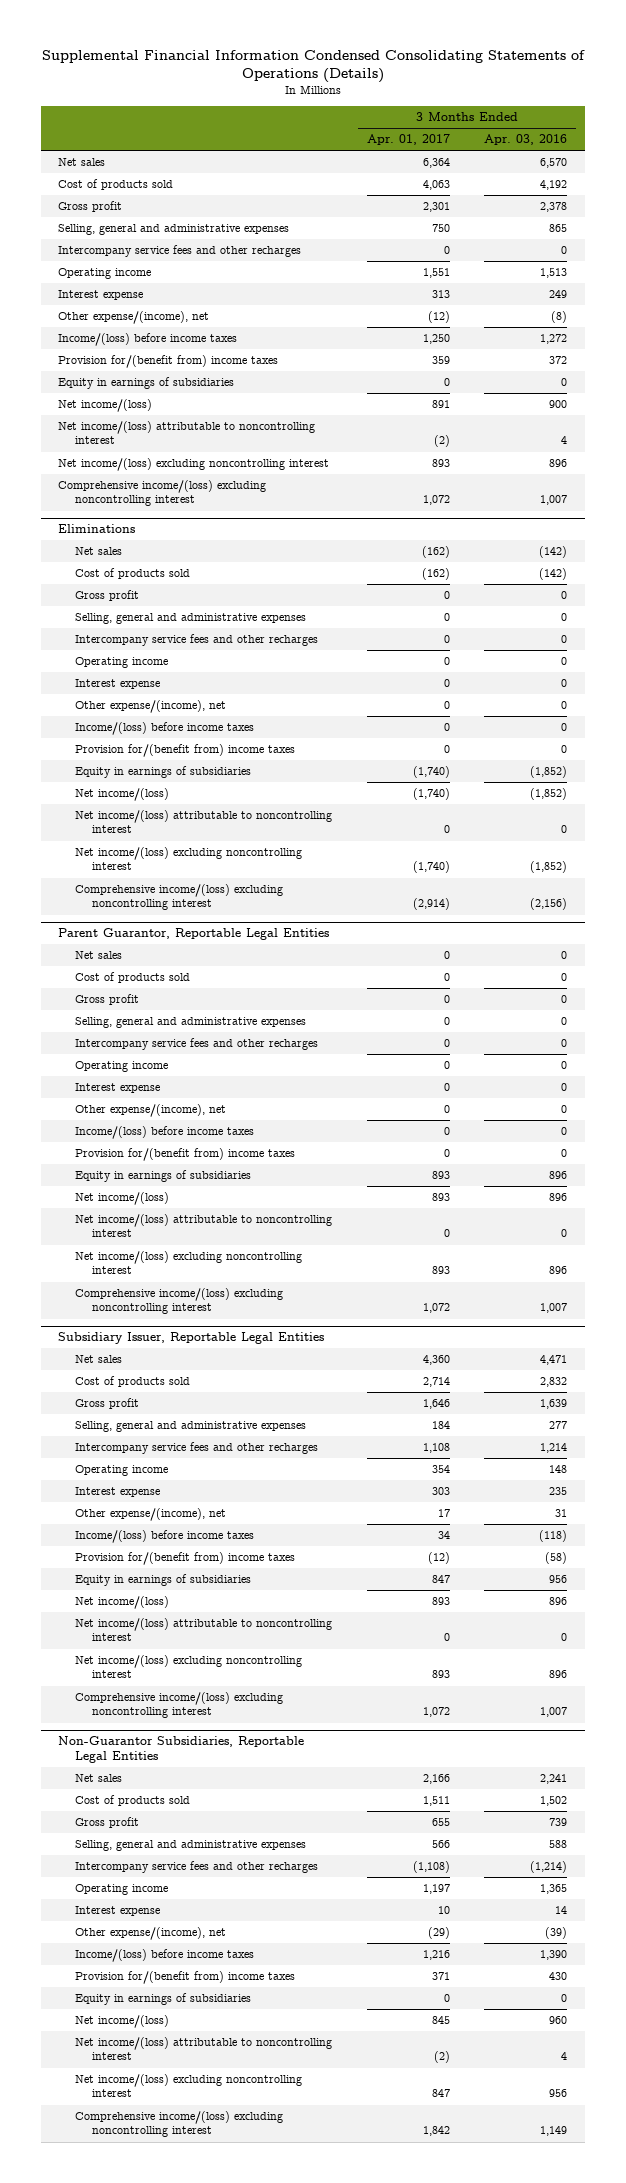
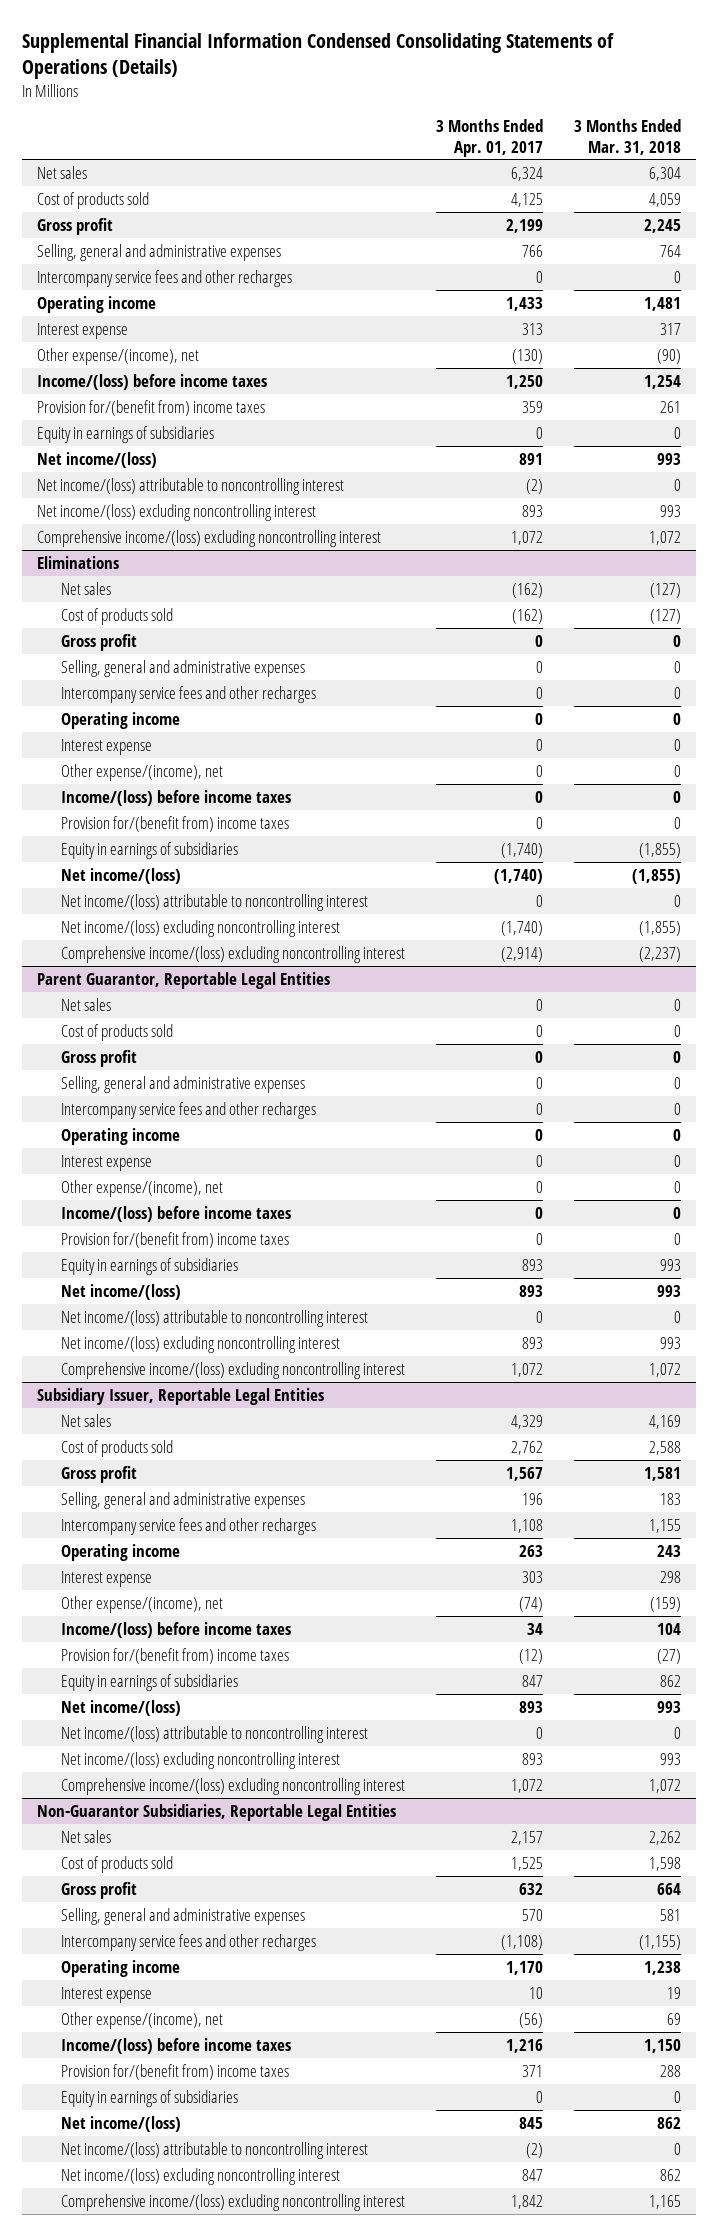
[484,134,568,146] Apr. 03, 2016 -> none
none -> [573,119,681,155] 3 Months Ended Mar. 31, 2018
[422,158,450,169] 6,364 -> [510,166,543,181] 6,324
[422,180,450,191] 4,063 -> [510,192,543,207] 4,125
[422,202,450,213] 2,301 -> [505,218,543,233] 2,199
[431,224,450,233] 750 -> [521,244,543,257] 766
[422,268,450,279] 1,551 -> [505,296,543,311] 1,433
[427,311,450,324] (12) -> [511,348,543,364] (130)
[422,1355,450,1366] 4,360 -> [510,1414,543,1429] 4,329
[422,1377,450,1388] 2,714 -> [510,1440,543,1455] 2,762
[422,1399,450,1410] 1,646 -> [505,1466,543,1481] 1,567
[431,1421,450,1430] 184 -> [521,1492,543,1505] 196
[431,1465,450,1474] 354 -> [518,1544,543,1557] 263
[437,1509,450,1518] 17 -> [518,1596,543,1612] (74)
[422,1774,450,1785] 2,166 -> [510,1830,543,1845] 2,157
[422,1796,450,1807] 1,511 -> [510,1856,543,1871] 1,525
[431,1818,450,1827] 655 -> [518,1882,543,1895] 632
[431,1840,450,1849] 566 -> [521,1908,543,1921] 570
[422,1884,450,1895] 1,197 -> [505,1960,543,1975] 1,170
[427,1927,450,1940] (29) -> [518,2012,543,2028] (56)

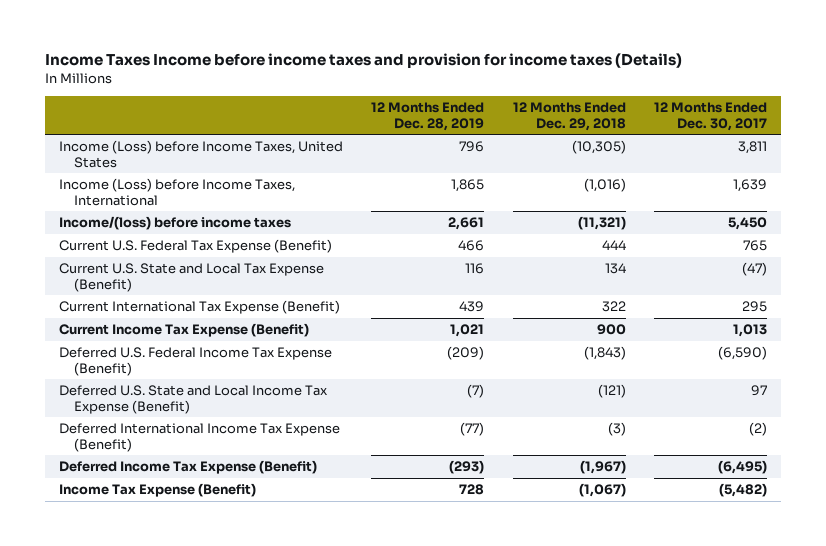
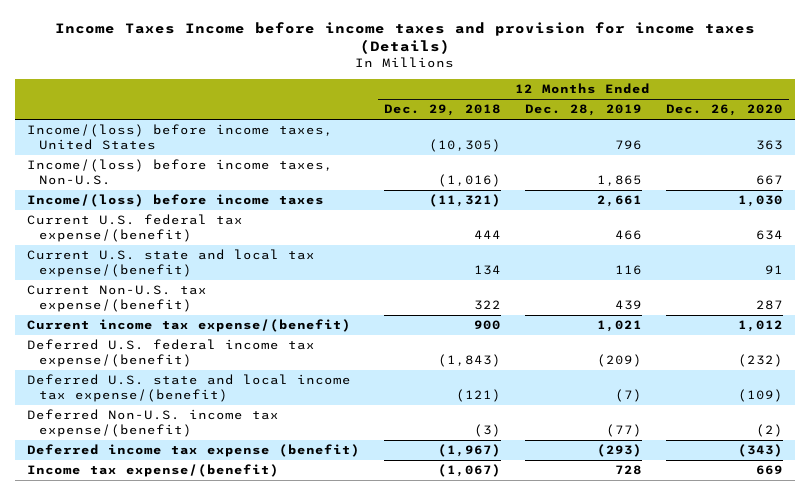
[653,102,767,131] 12 Months Ended Dec. 30, 2017 -> none
none -> [666,104,784,117] Dec. 26, 2020
[59,140,344,168] Income (Loss) before Income Taxes, United States -> [26,124,333,151] Income/(loss) before income taxes, United States
[59,178,296,206] Income (Loss) before Income Taxes, International -> [26,159,333,186] Income/(loss) before income taxes, Non-U.S.
[59,239,333,254] Current U.S. Federal Tax Expense (Benefit) -> [26,214,243,243] Current U.S. federal tax expense/(benefit)
[59,263,325,292] Current U.S. State and Local Tax Expense (Benefit) -> [26,249,315,278] Current U.S. state and local tax expense/(benefit)
[59,300,341,315] Current International Tax Expense (Benefit) -> [26,285,207,313] Current Non-U.S. tax expense/(benefit)
[59,323,310,338] Current Income Tax Expense (Benefit) -> [26,319,351,333] Current income tax expense/(benefit)
[59,347,333,376] Deferred U.S. Federal Income Tax Expense (Benefit) -> [26,339,315,368] Deferred U.S. federal income tax expense/(benefit)
[59,385,329,414] Deferred U.S. State and Local Income Tax Expense (Benefit) -> [26,374,351,403] Deferred U.S. state and local income tax expense/(benefit)
[59,423,341,452] Deferred International Income Tax Expense (Benefit) -> [26,409,279,438] Deferred Non-U.S. income tax expense/(benefit)
[59,460,318,475] Deferred Income Tax Expense (Benefit) -> [26,444,360,458] Deferred income tax expense (benefit)
[59,483,257,498] Income Tax Expense (Benefit) -> [26,464,279,478] Income tax expense/(benefit)

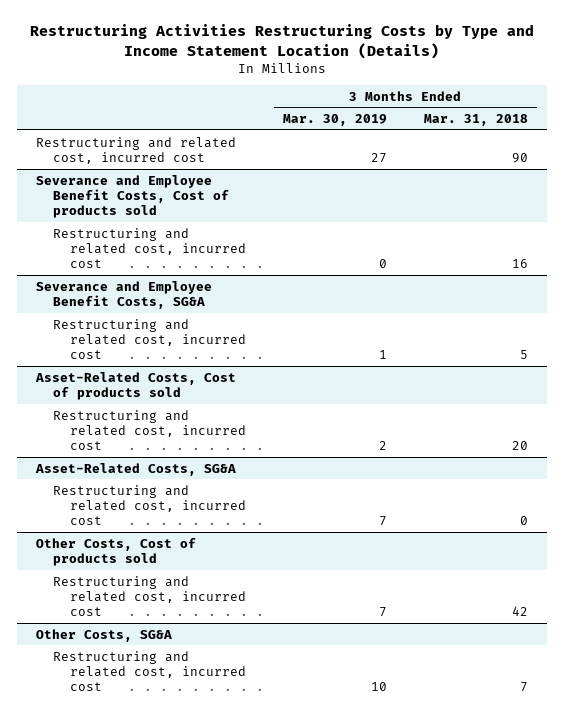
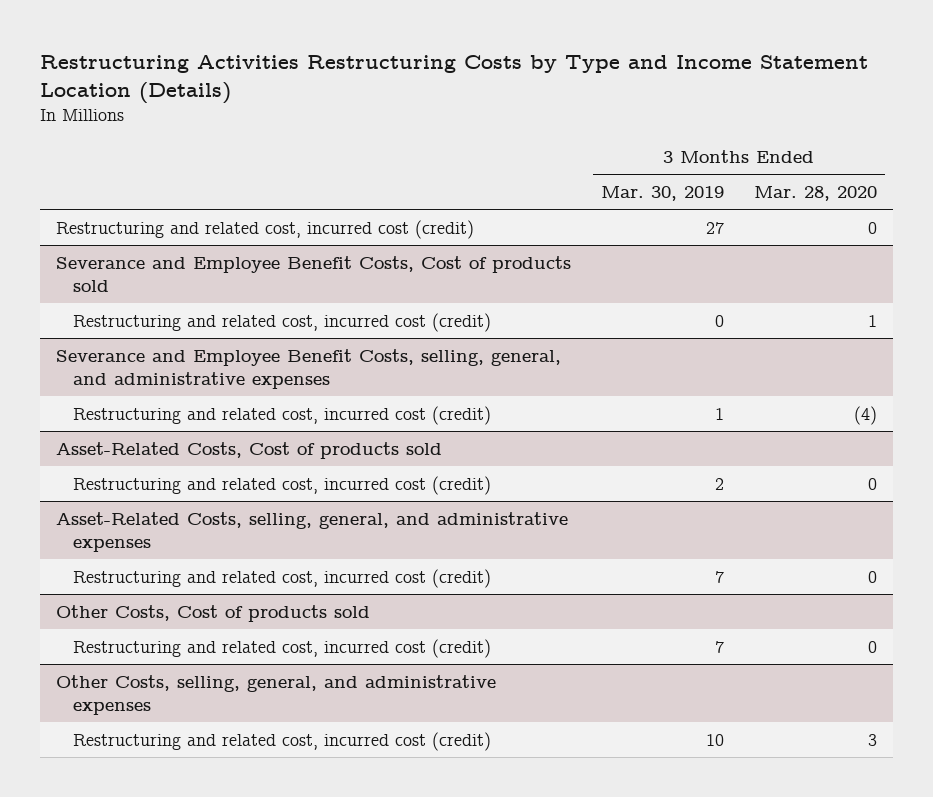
[424,113,529,126] Mar. 31, 2018 -> none
none -> [754,185,878,201] Mar. 28, 2020
[35,136,236,164] Restructuring and related cost, incurred cost -> [55,219,474,239] Restructuring and related cost, incurred cost (credit)
[35,280,212,309] Severance and Employee Benefit Costs, SG&A -> none
[52,227,246,269] Restructuring and related cost, incurred cost -> [72,312,491,332] Restructuring and related cost, incurred cost (credit)
none -> [55,348,561,390] Severance and Employee Benefit Costs, selling, general, and administrative expenses
[52,318,246,360] Restructuring and related cost, incurred cost -> [72,405,491,425] Restructuring and related cost, incurred cost (credit)
[34,462,236,476] Asset-Related Costs, SG&A -> none
[52,409,246,451] Restructuring and related cost, incurred cost -> [72,475,491,495] Restructuring and related cost, incurred cost (credit)
none -> [55,511,568,553] Asset-Related Costs, selling, general, and administrative expenses
[52,484,246,526] Restructuring and related cost, incurred cost -> [72,568,491,588] Restructuring and related cost, incurred cost (credit)
[35,628,172,642] Other Costs, SG&A -> none
[52,575,246,617] Restructuring and related cost, incurred cost -> [72,638,491,658] Restructuring and related cost, incurred cost (credit)
none -> [55,674,496,716] Other Costs, selling, general, and administrative expenses
[52,650,246,692] Restructuring and related cost, incurred cost -> [72,731,491,751] Restructuring and related cost, incurred cost (credit)

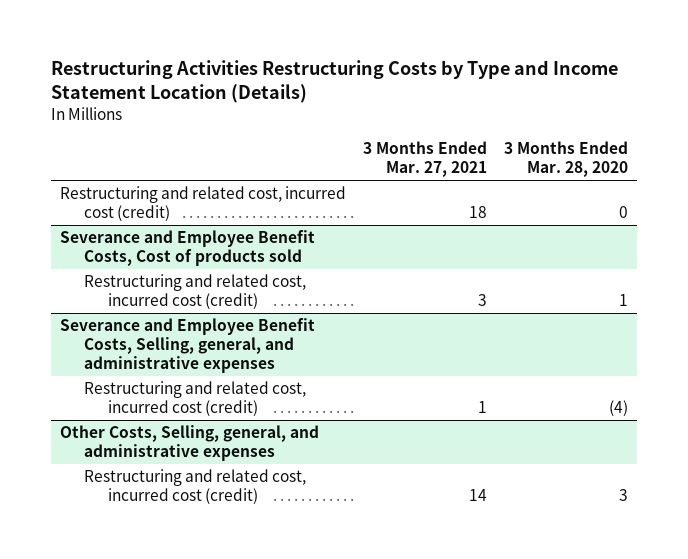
[600,185,724,201] Mar. 30, 2019 -> none
none -> [362,141,487,178] 3 Months Ended Mar. 27, 2021
[55,348,561,390] Severance and Employee Benefit Costs, selling, general, and administrative expenses -> [59,318,315,373] Severance and Employee Benefit Costs, Selling, general, and administrative expenses
[55,441,442,459] Asset-Related Costs, Cost of products sold -> none
[72,475,491,495] Restructuring and related cost, incurred cost (credit) -> none
[55,511,568,553] Asset-Related Costs, selling, general, and administrative expenses -> none
[72,568,491,588] Restructuring and related cost, incurred cost (credit) -> none
[55,604,370,622] Other Costs, Cost of products sold -> none
[72,638,491,658] Restructuring and related cost, incurred cost (credit) -> none
[55,674,496,716] Other Costs, selling, general, and administrative expenses -> [59,425,319,462] Other Costs, Selling, general, and administrative expenses

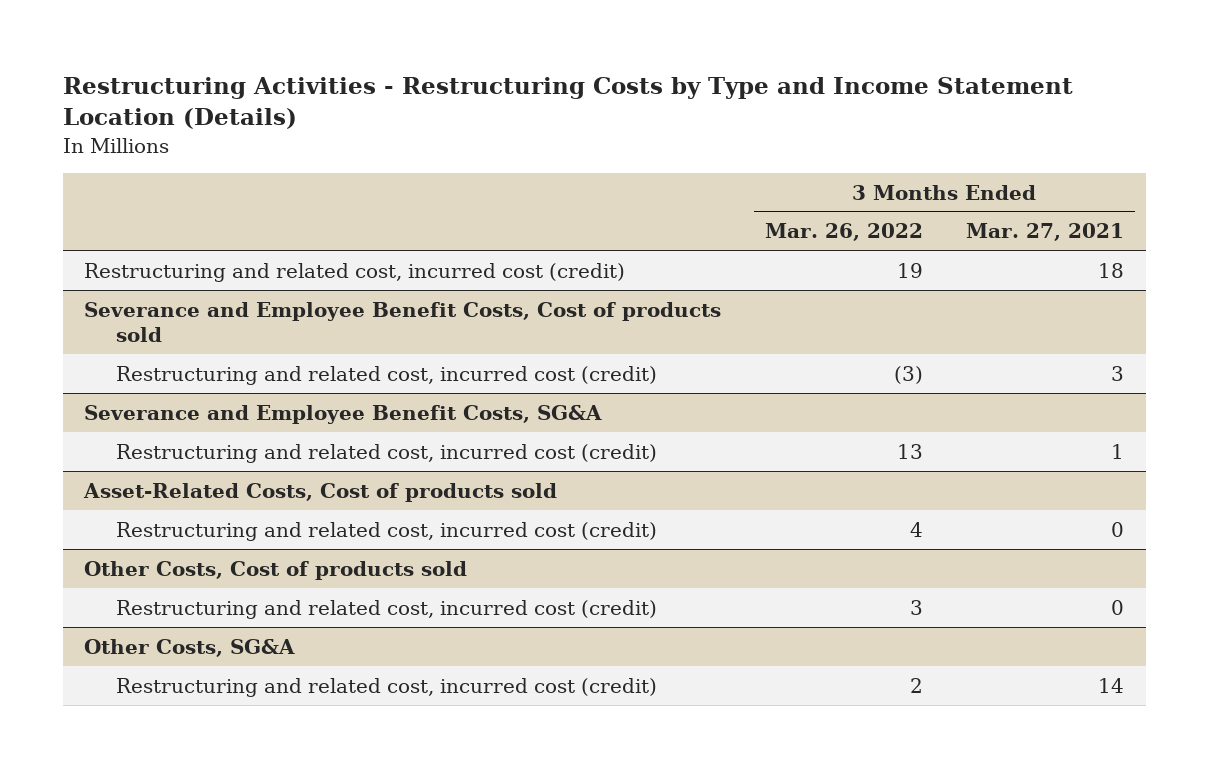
[50,60,618,104] Restructuring Activities Restructuring Costs by Type and Income Statement Location (Details) -> [62,77,1073,130] Restructuring Activities - Restructuring Costs by Type and Income Statement Location (Details)
[504,141,629,178] 3 Months Ended Mar. 28, 2020 -> none
none -> [764,223,923,242] Mar. 26, 2022
[59,318,315,373] Severance and Employee Benefit Costs, Selling, general, and administrative expenses -> none
none -> [84,404,603,424] Severance and Employee Benefit Costs, SG&A
[59,425,319,462] Other Costs, Selling, general, and administrative expenses -> none
none -> [83,482,558,502] Asset-Related Costs, Cost of products sold
none -> [116,521,658,541] Restructuring and related cost, incurred cost (credit)
none -> [84,560,468,580] Other Costs, Cost of products sold
none -> [116,599,658,619] Restructuring and related cost, incurred cost (credit)
none -> [84,638,296,657] Other Costs, SG&A

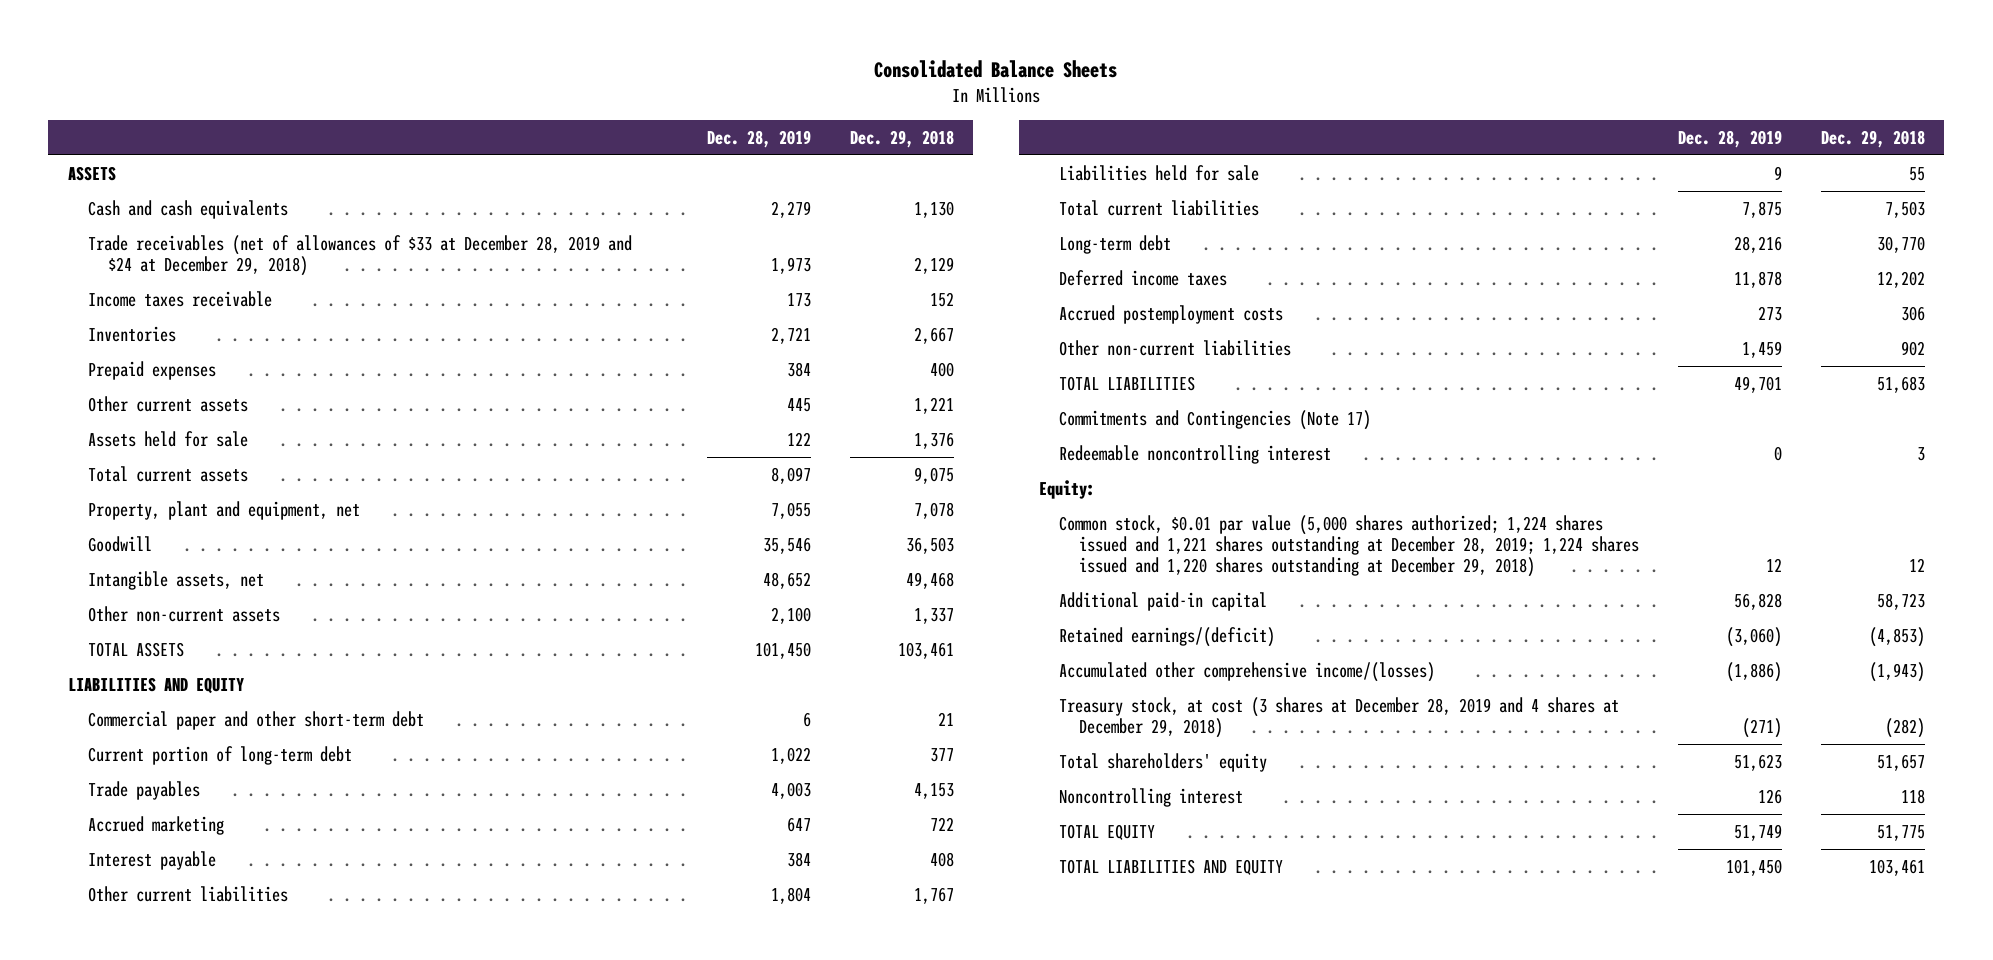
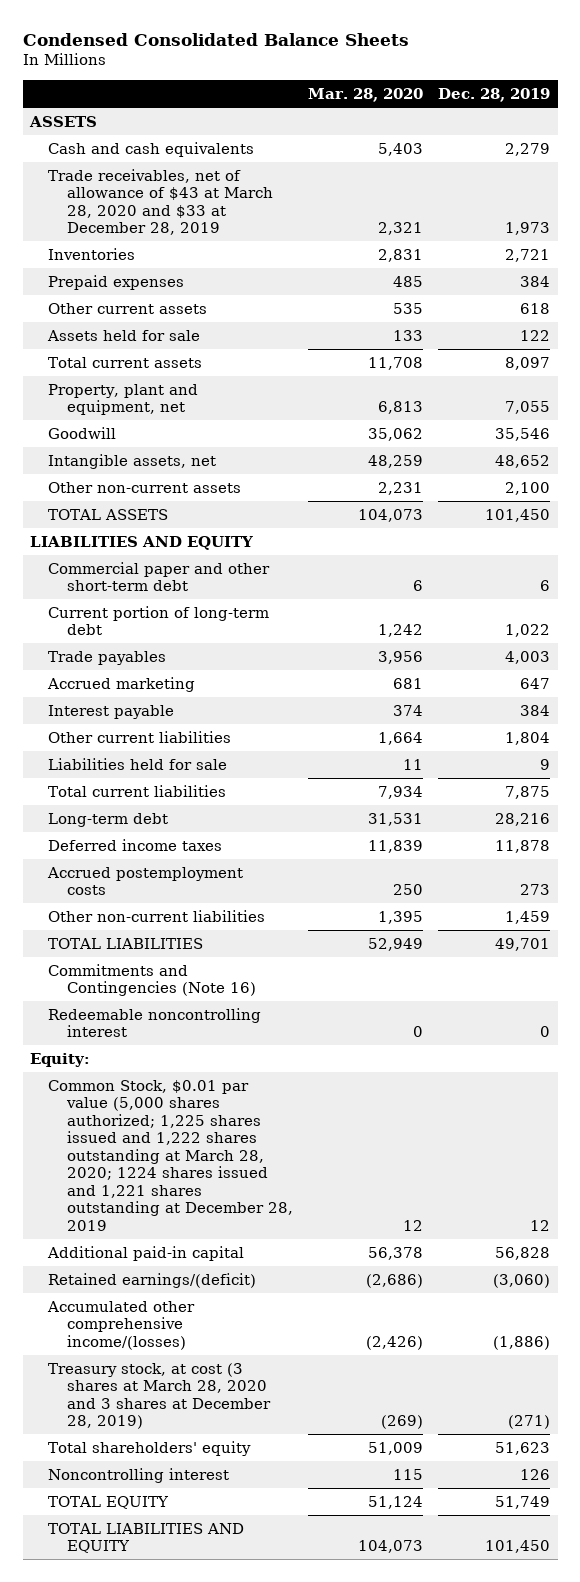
[874,59,1118,78] Consolidated Balance Sheets -> [22,32,409,46] Condensed Consolidated Balance Sheets
[849,129,954,148] Dec. 29, 2018 -> none
none -> [307,87,423,102] Mar. 28, 2020
[87,290,272,307] Income taxes receivable -> none
[87,234,632,277] Trade receivables (net of allowances of $33 at December 28, 2019 and $24 at December 29, 2018) -> [48,168,273,236] Trade receivables, net of allowance of $43 at March 28, 2020 and $33 at December 28, 2019
[786,397,811,412] 445 -> [520,302,551,314] 618
[1058,409,1371,430] Commitments and Contingencies (Note 17) -> [48,963,256,997] Commitments and Contingencies (Note 16)
[1058,514,1639,578] Common stock, $0.01 par value (5,000 shares authorized; 1,224 shares issued and 1,221 shares outstanding at December 28, 2019; 1,224 shares issued and 1,220 shares outstanding at December 29, 2018) -> [48,1079,293,1231] Common Stock, $0.01 par value (5,000 shares authorized; 1,225 shares issued and 1,222 shares outstanding at March 28, 2020; 1224 shares issued and 1,221 shares outstanding at December 28, 2019
[1058,696,1619,739] Treasury stock, at cost (3 shares at December 28, 2019 and 4 shares at December 29, 2018) -> [48,1362,271,1430] Treasury stock, at cost (3 shares at March 28, 2020 and 3 shares at December 28, 2019)

